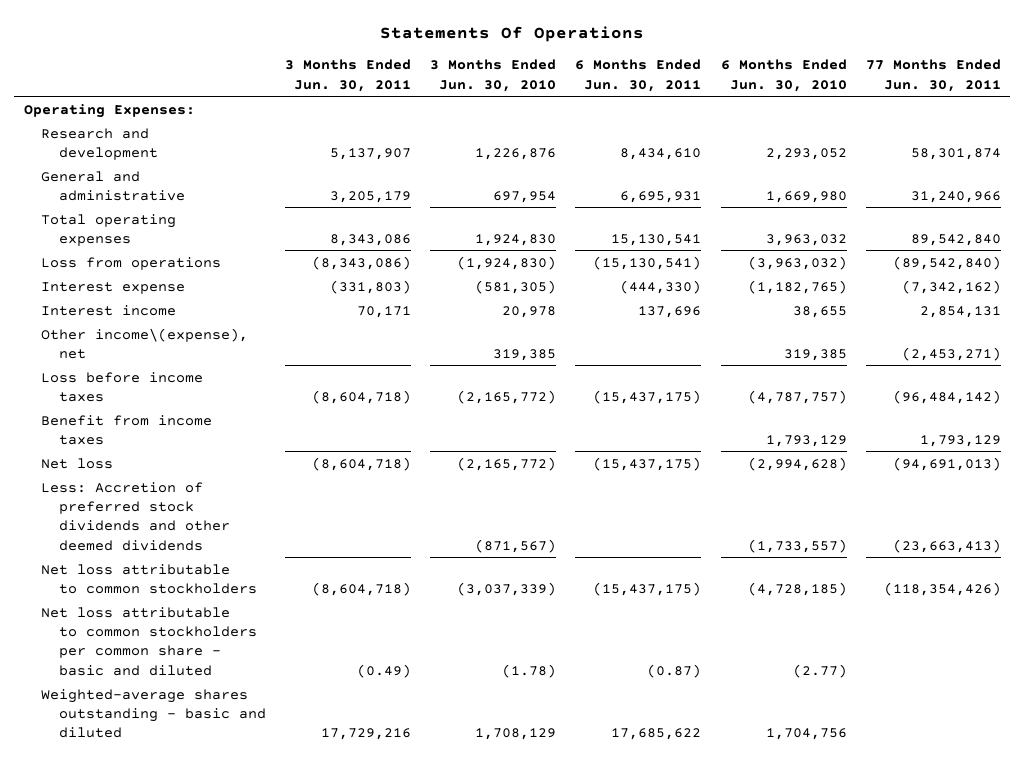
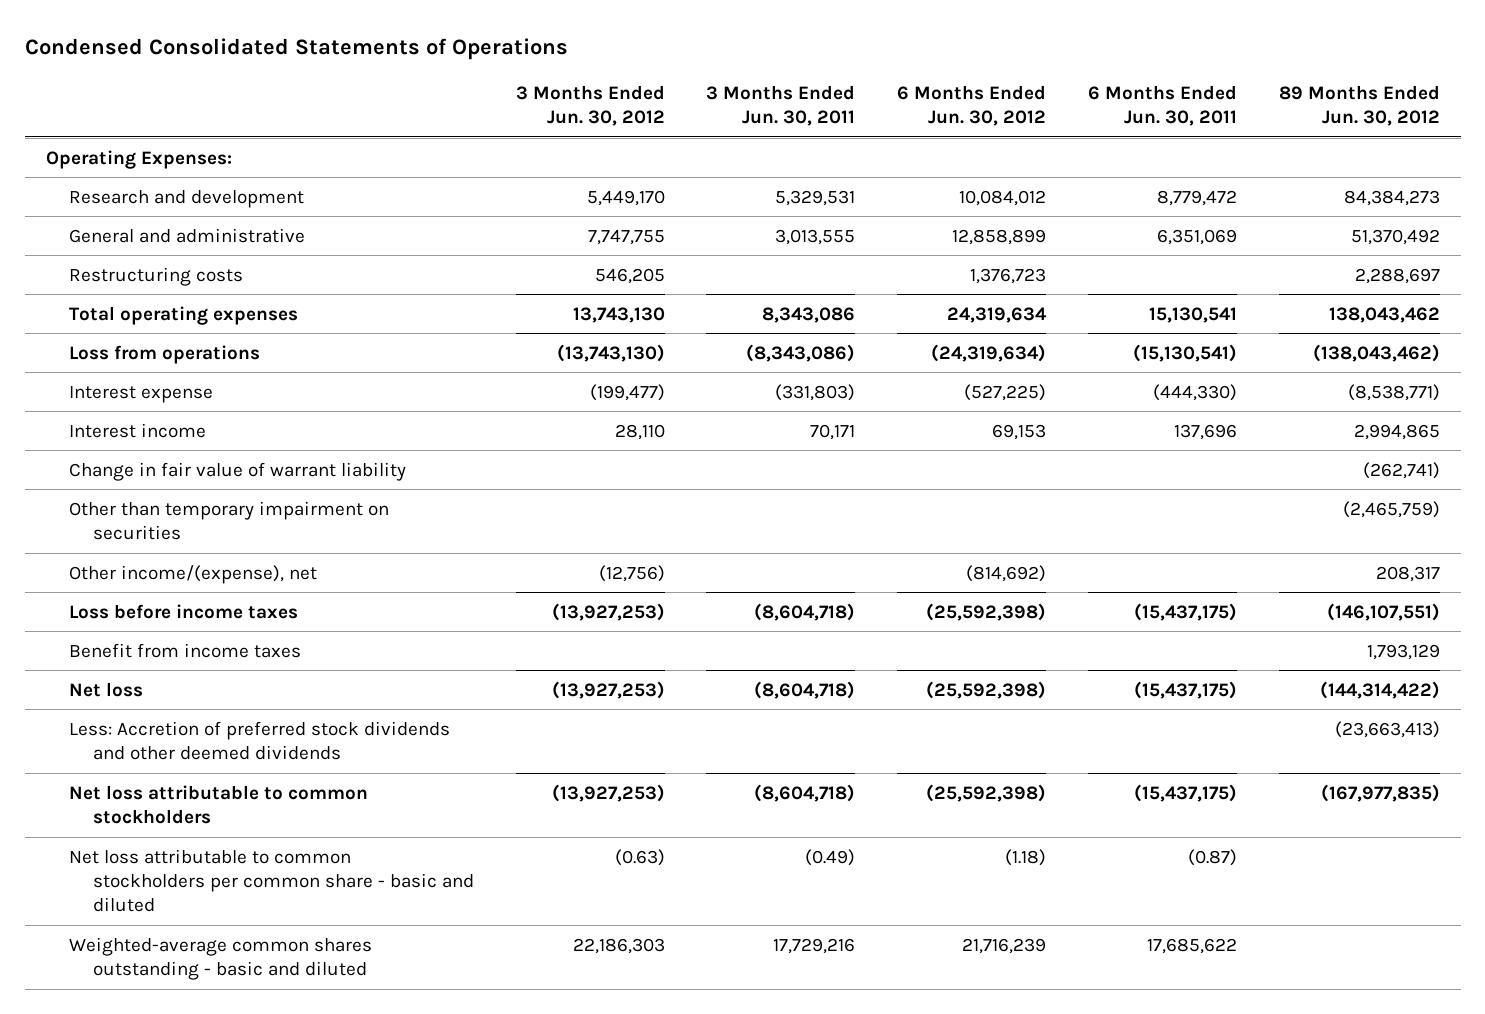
[380,25,645,42] Statements Of Operations -> [24,38,568,61] Condensed Consolidated Statements of Operations
[430,59,557,92] 3 Months Ended Jun. 30, 2010 -> none
[720,59,847,92] 6 Months Ended Jun. 30, 2010 -> none
[865,59,1001,92] 77 Months Ended Jun. 30, 2011 -> none
none -> [515,84,665,127] 3 Months Ended Jun. 30, 2012
none -> [897,84,1047,127] 6 Months Ended Jun. 30, 2012
none -> [1278,84,1440,127] 89 Months Ended Jun. 30, 2012
[329,147,411,160] 5,137,907 -> [775,189,856,206] 5,329,531
[620,147,702,160] 8,434,610 -> [1157,189,1238,206] 8,779,472
[329,190,411,203] 3,205,179 -> [775,228,856,245] 3,013,555
[620,190,702,203] 6,695,931 -> [1157,228,1238,245] 6,351,069
none -> [69,266,244,286] Restructuring costs
none -> [69,461,407,481] Change in fair value of warrant liability
none -> [69,500,390,540] Other than temporary impairment on securities
[41,327,249,359] Other income\(expense), net -> [69,564,318,584] Other income/(expense), net
[41,688,266,739] Weighted-average shares outstanding - basic and diluted -> [69,936,373,980] Weighted-average common shares outstanding - basic and diluted

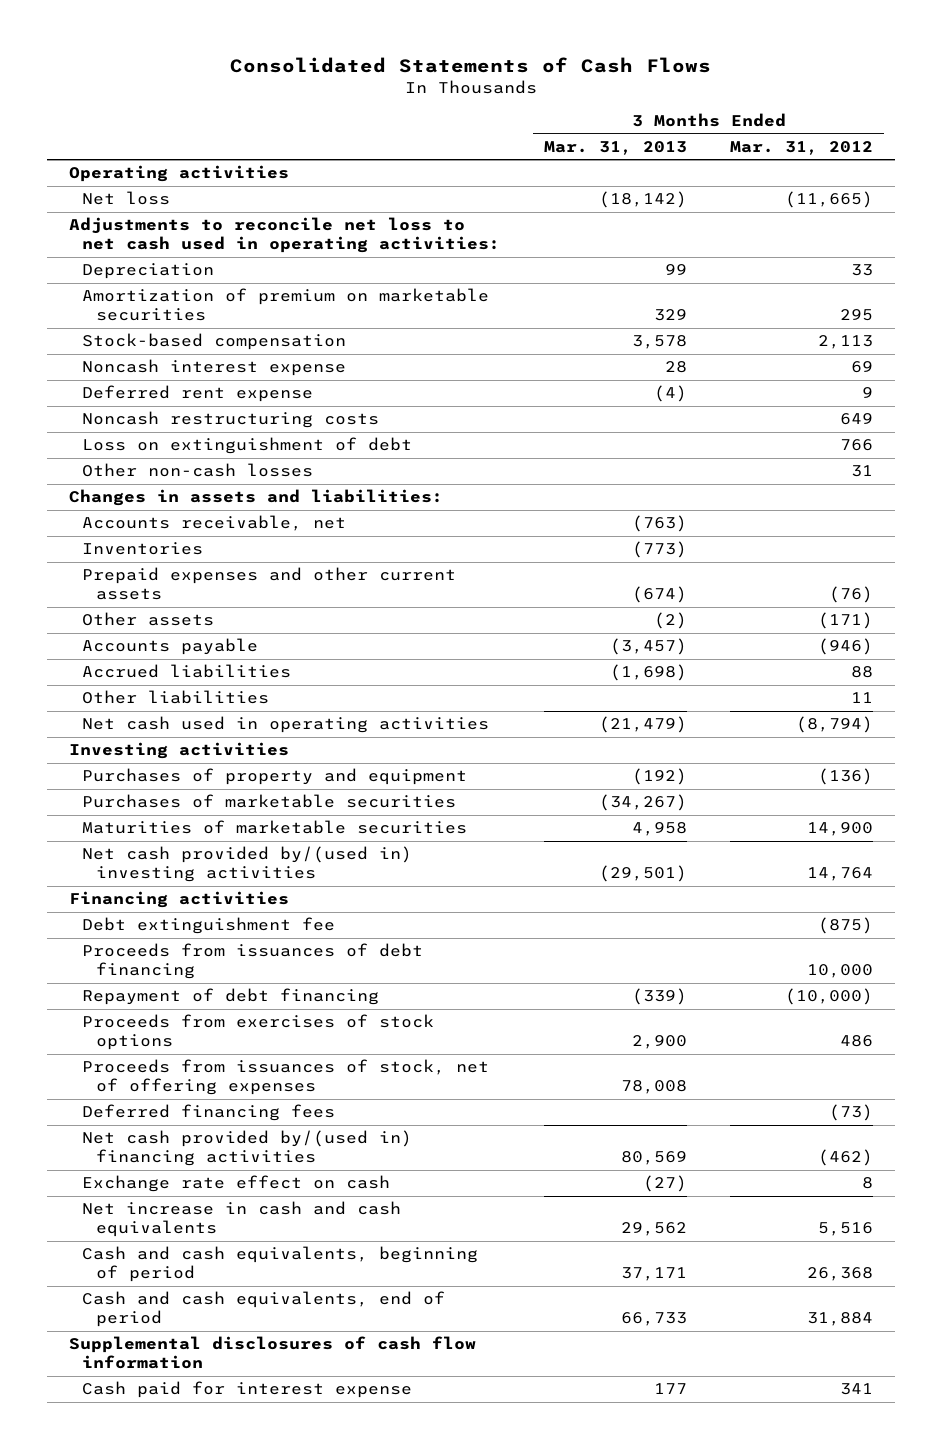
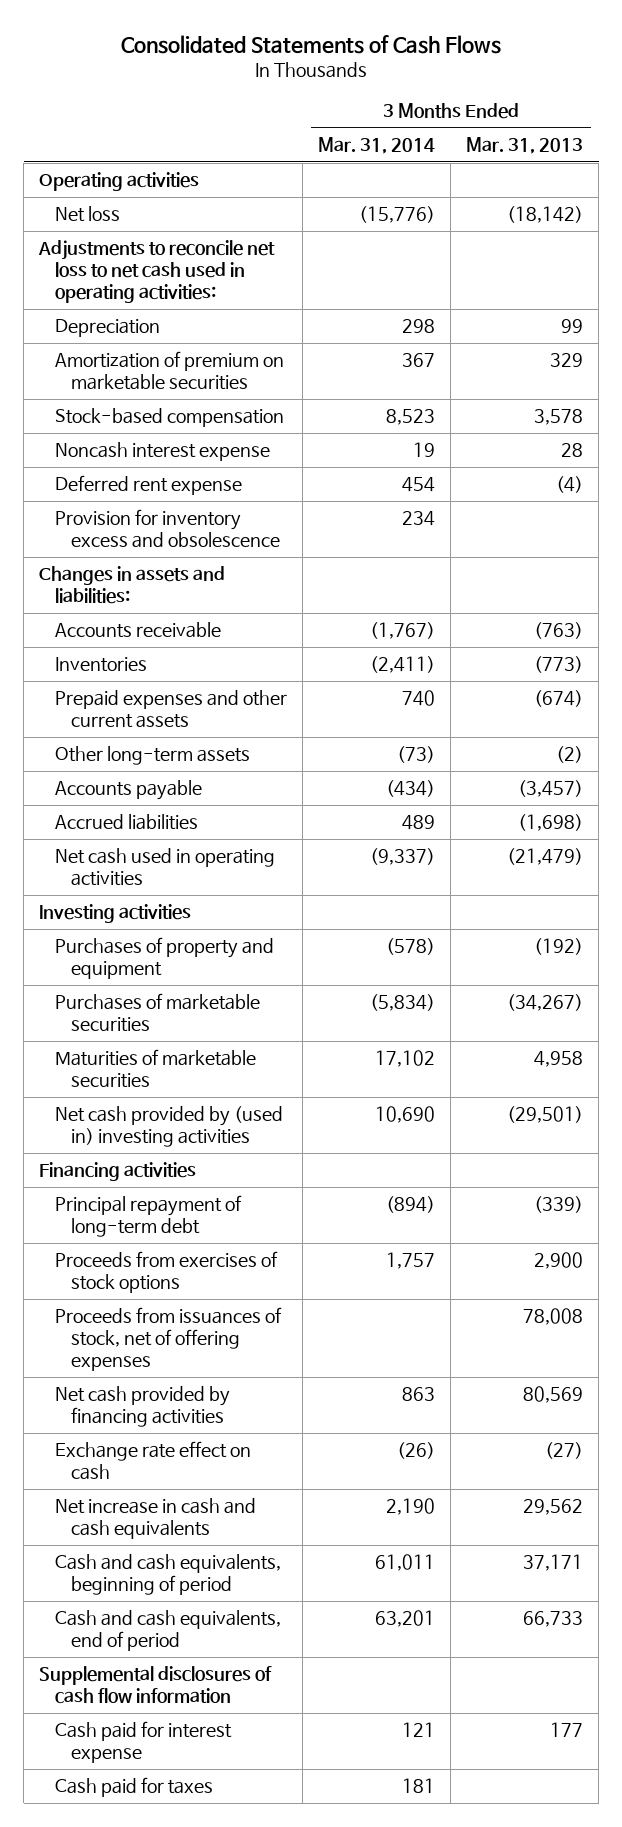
[730,141,874,156] Mar. 31, 2012 -> none
none -> [318,137,436,155] Mar. 31, 2014
[82,411,380,429] Noncash restructuring costs -> none
[82,437,413,455] Loss on extinguishment of debt -> none
[82,463,314,478] Other non-cash losses -> none
none -> [55,509,281,549] Provision for inventory excess and obsolescence
[82,515,347,532] Accounts receivable, net -> [55,622,222,639] Accounts receivable
[82,612,215,627] Other assets -> [55,746,251,766] Other long-term assets
[82,690,270,705] Other liabilities -> none
[82,846,413,883] Net cash provided by/(used in) investing activities -> [55,1106,284,1148] Net cash provided by (used in) investing activities
[82,917,336,935] Debt extinguishment fee -> none
[82,943,424,980] Proceeds from issuances of debt financing -> none
[82,988,380,1006] Repayment of debt financing -> [55,1195,243,1238] Principal repayment of long-term debt
[82,1104,336,1122] Deferred financing fees -> none
[82,1130,413,1167] Net cash provided by/(used in) financing activities -> [55,1386,231,1428] Net cash provided by financing activities
none -> [55,1777,214,1798] Cash paid for taxes

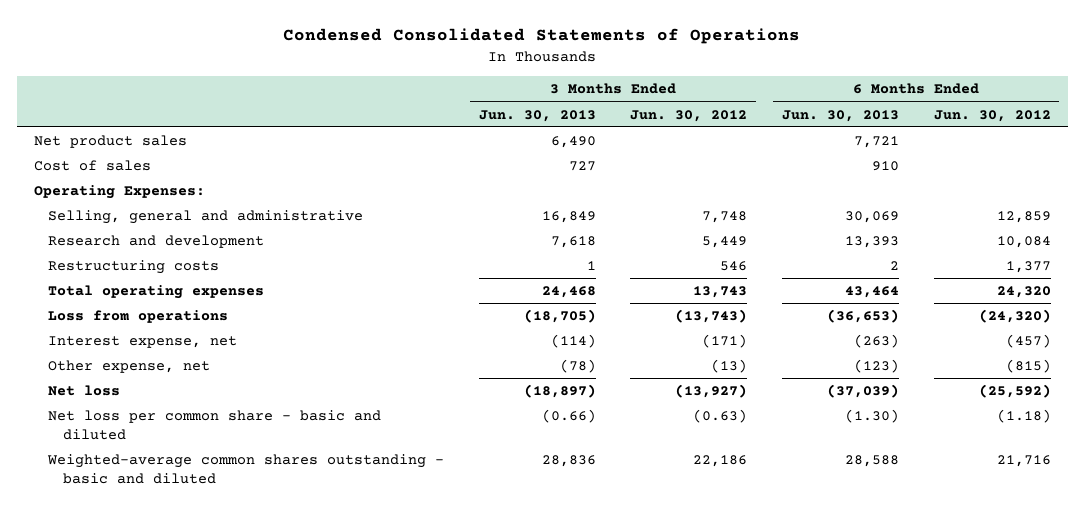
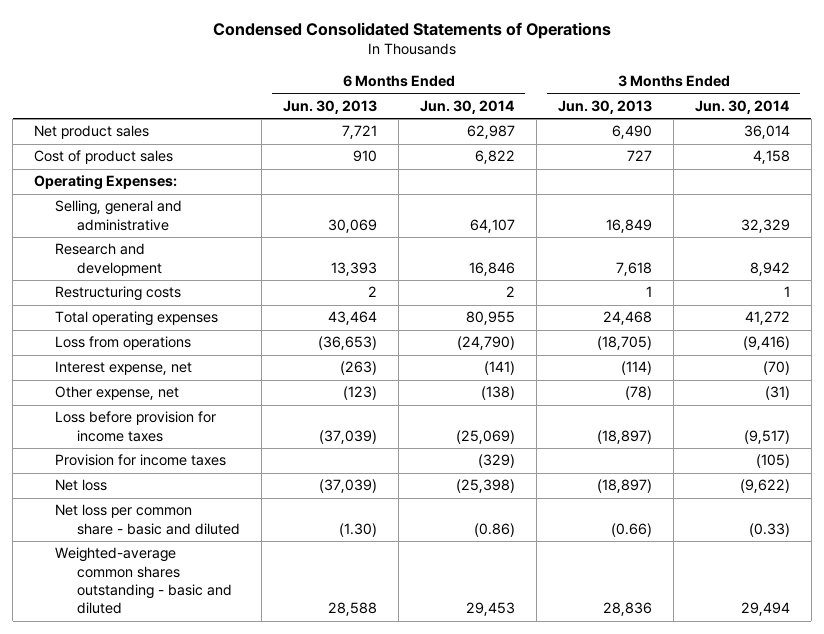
[630,109,748,122] Jun. 30, 2012 -> none
[933,109,1051,122] Jun. 30, 2012 -> none
none -> [419,99,515,114] Jun. 30, 2014
none -> [694,99,790,114] Jun. 30, 2014
[34,160,152,172] Cost of sales -> [34,150,174,165] Cost of product sales
none -> [55,411,217,442] Loss before provision for income taxes
none -> [55,454,227,467] Provision for income taxes

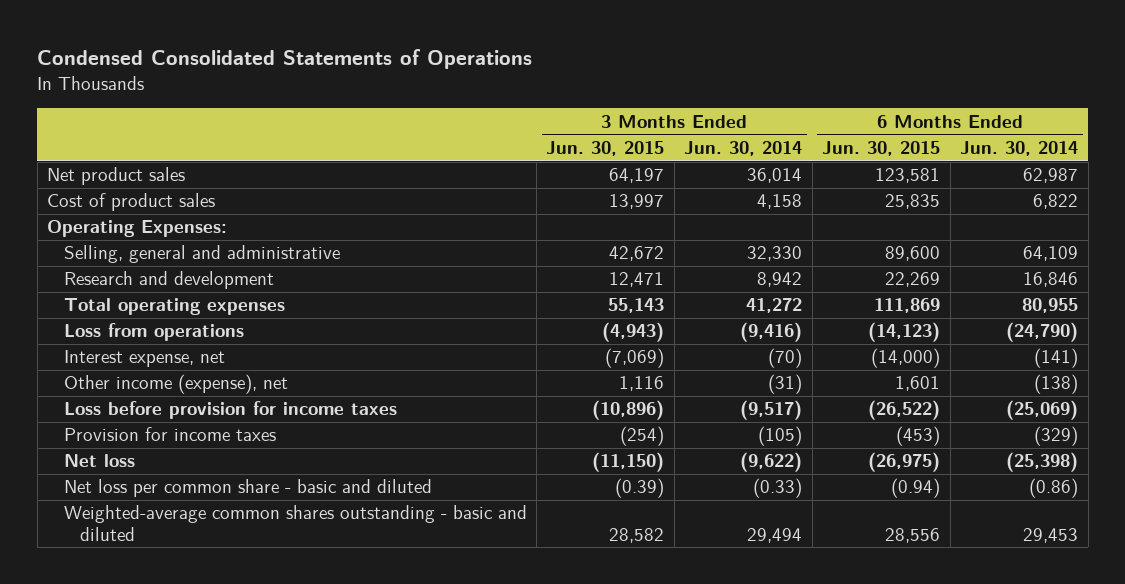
[282,99,377,114] Jun. 30, 2013 -> none
[557,99,652,114] Jun. 30, 2013 -> none
none -> [546,141,665,157] Jun. 30, 2015
none -> [822,141,941,157] Jun. 30, 2015
[469,218,515,233] 64,107 -> [1023,246,1079,262] 64,109
[740,218,790,233] 32,329 -> [747,246,803,262] 32,330
[55,286,182,302] Restructuring costs -> none
[55,386,180,401] Other expense, net -> [63,374,288,395] Other income (expense), net

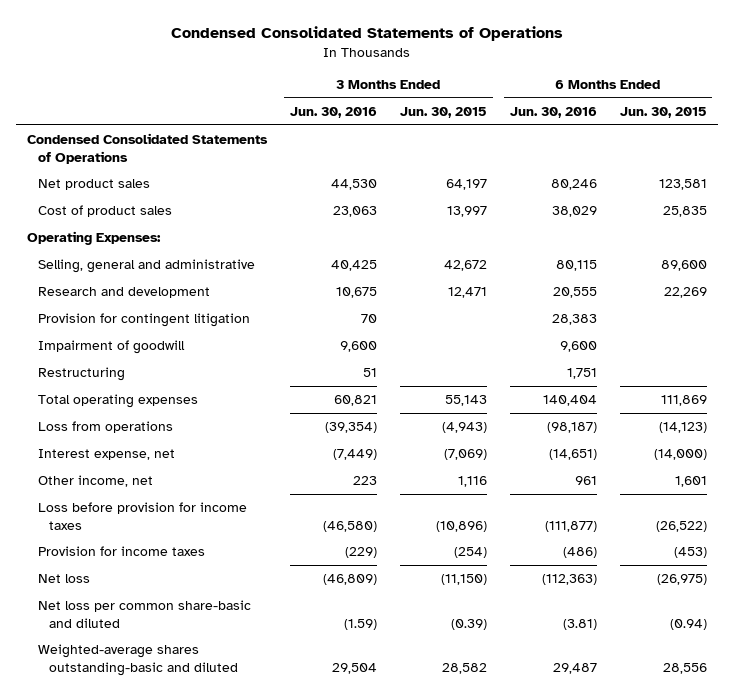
[684,141,803,157] Jun. 30, 2014 -> none
[960,141,1079,157] Jun. 30, 2014 -> none
none -> [290,106,378,118] Jun. 30, 2016
none -> [509,106,597,118] Jun. 30, 2016
none -> [27,133,269,164] Condensed Consolidated Statements of Operations
none -> [38,313,251,328] Provision for contingent litigation
none -> [38,340,186,355] Impairment of goodwill
none -> [38,367,126,382] Restructuring
[63,374,288,395] Other income (expense), net -> [38,475,154,488] Other income, net
[63,479,432,498] Net loss per common share - basic and diluted -> [38,600,252,628] Net loss per common share-basic and diluted
[63,505,527,541] Weighted-average common shares outstanding - basic and diluted -> [38,644,238,676] Weighted-average shares outstanding-basic and diluted

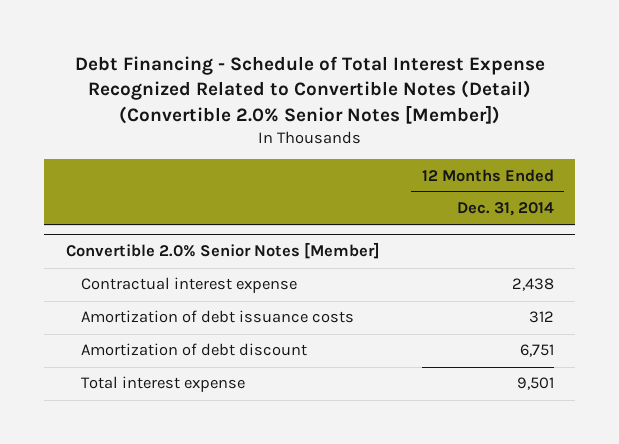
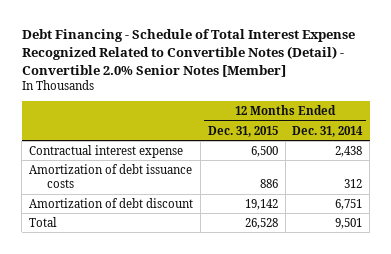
[74,55,545,124] Debt Financing - Schedule of Total Interest Expense Recognized Related to Convertible Notes (Detail) (Convertible 2.0% Senior Notes [Member]) -> [21,29,355,77] Debt Financing - Schedule of Total Interest Expense Recognized Related to Convertible Notes (Detail) - Convertible 2.0% Senior Notes [Member]
none -> [207,125,278,137] Dec. 31, 2015
[65,242,380,260] Convertible 2.0% Senior Notes [Member] -> none
[81,376,246,393] Total interest expense -> [29,216,58,227] Total

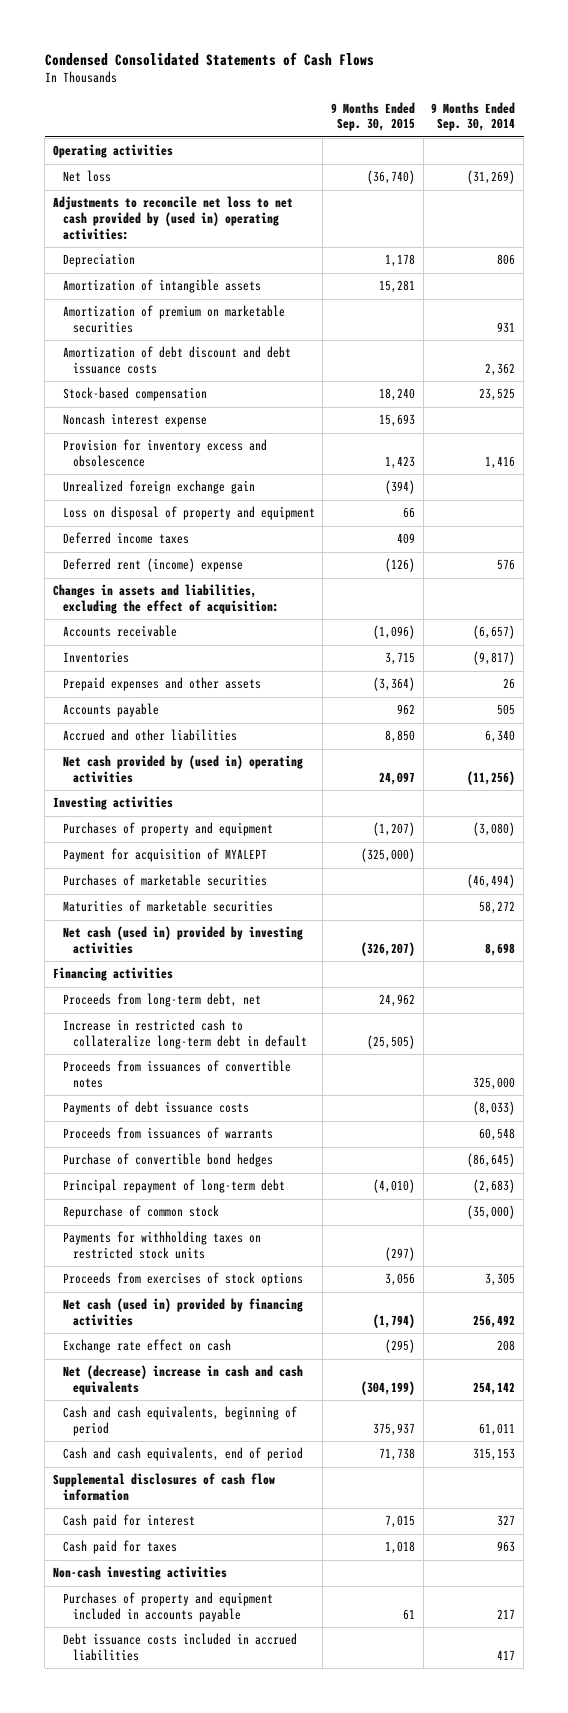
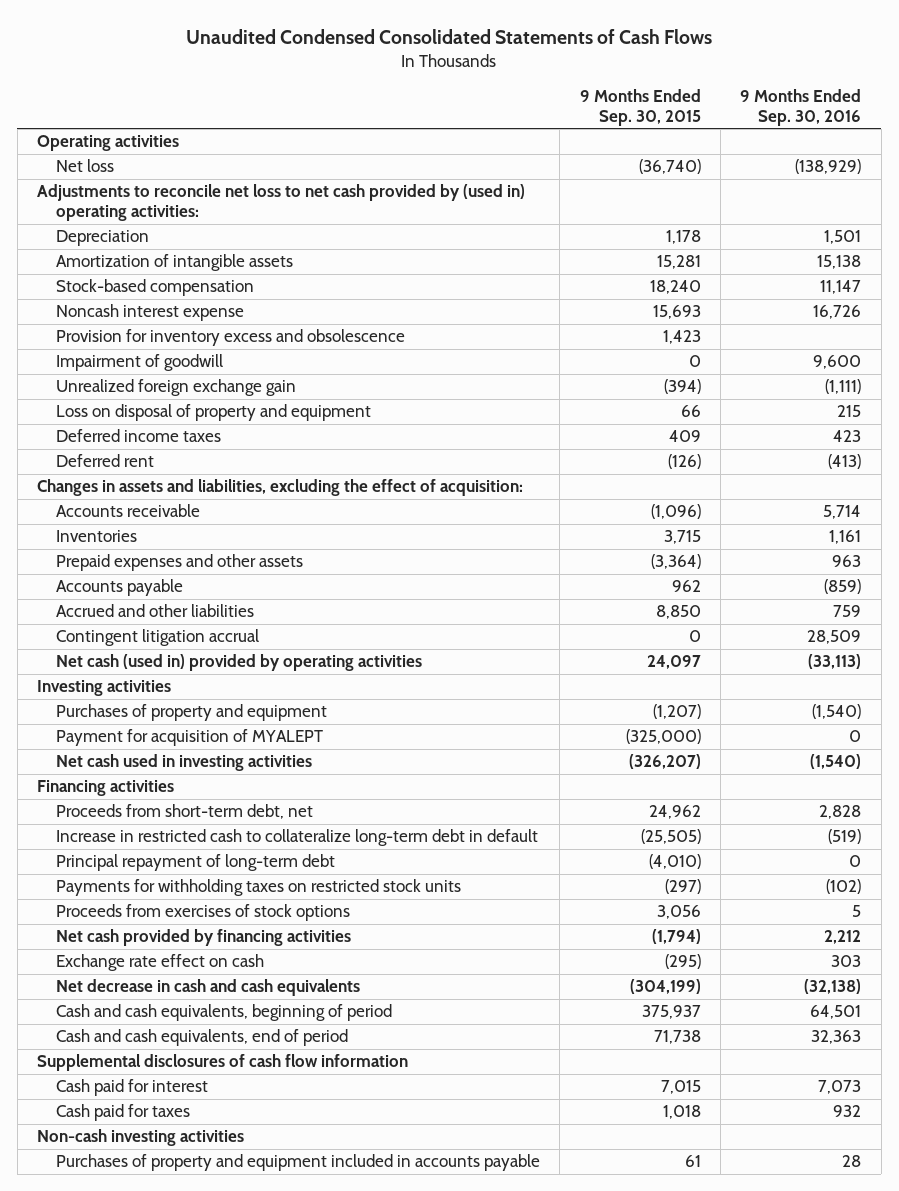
[44,51,374,66] Condensed Consolidated Statements of Cash Flows -> [186,28,713,44] Unaudited Condensed Consolidated Statements of Cash Flows
[431,101,516,132] 9 Months Ended Sep. 30, 2014 -> none
none -> [740,88,862,126] 9 Months Ended Sep. 30, 2016
[62,305,285,334] Amortization of premium on marketable securities -> none
[62,346,291,375] Amortization of debt discount and debt issuance costs -> none
none -> [55,354,223,372] Impairment of goodwill
[62,558,243,573] Deferred rent (income) expense -> [55,454,154,468] Deferred rent
none -> [55,629,259,647] Contingent litigation accrual
[62,755,303,784] Net cash provided by (used in) operating activities -> [55,654,422,672] Net cash (used in) provided by operating activities
[62,874,267,887] Purchases of marketable securities -> none
[62,900,273,913] Maturities of marketable securities -> none
[62,926,303,955] Net cash (used in) provided by investing activities -> [55,754,312,772] Net cash used in investing activities
[62,993,261,1008] Proceeds from long-term debt, net -> [55,804,313,820] Proceeds from short-term debt, net
[62,1060,291,1089] Proceeds from issuances of convertible notes -> none
[62,1101,249,1116] Payments of debt issuance costs -> none
[62,1127,273,1140] Proceeds from issuances of warrants -> none
[62,1153,273,1168] Purchase of convertible bond hedges -> none
[62,1205,219,1220] Repurchase of common stock -> none
[62,1298,303,1327] Net cash (used in) provided by financing activities -> [55,929,351,947] Net cash provided by financing activities
[62,1365,303,1396] Net (decrease) increase in cash and cash equivalents -> [55,979,360,997] Net decrease in cash and cash equivalents
[62,1633,297,1662] Debt issuance costs included in accrued liabilities -> none

